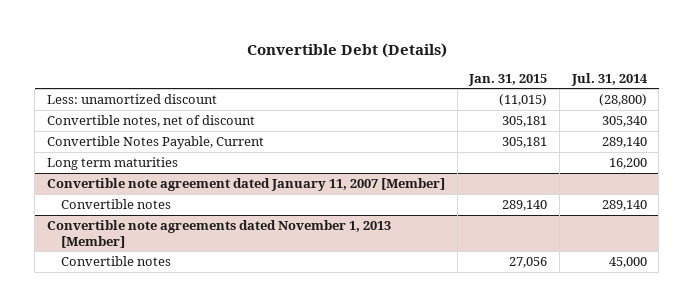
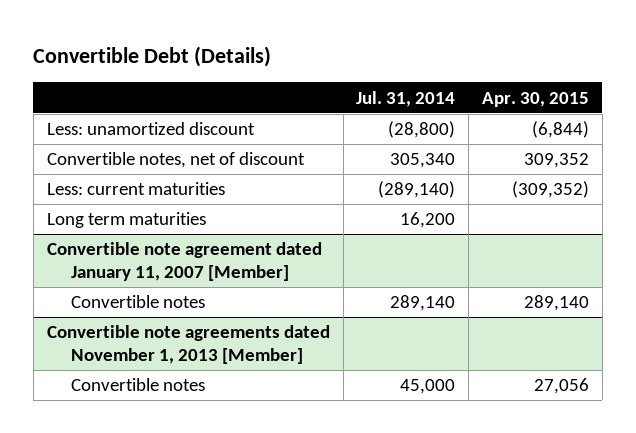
[468,73,548,86] Jan. 31, 2015 -> none
none -> [481,91,589,107] Apr. 30, 2015
[46,135,264,149] Convertible Notes Payable, Current -> none
none -> [46,182,225,196] Less: current maturities

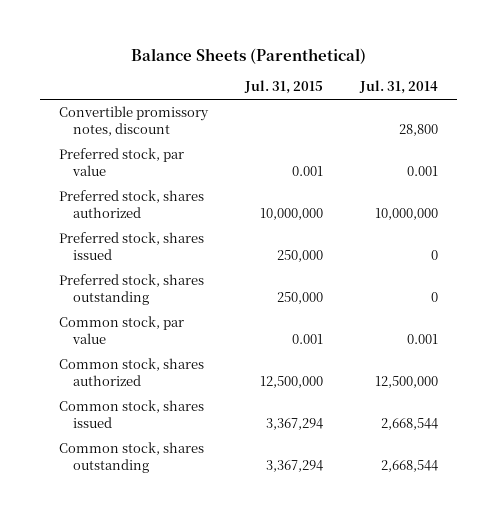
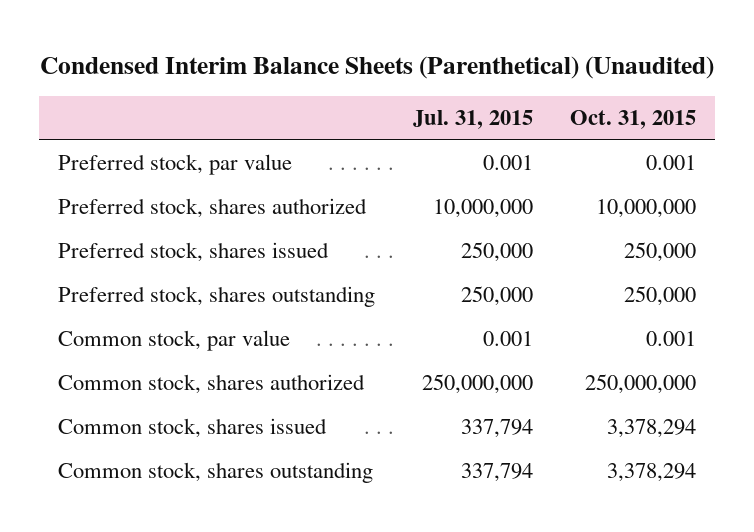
[130,47,366,64] Balance Sheets (Parenthetical) -> [40,55,715,79] Condensed Interim Balance Sheets (Parenthetical) (Unaudited)
[359,80,439,95] Jul. 31, 2014 -> none
none -> [570,110,697,130] Oct. 31, 2015
[58,106,209,137] Convertible promissory notes, discount -> none
[260,376,324,389] 12,500,000 -> [421,374,533,395] 250,000,000
[266,418,324,431] 3,367,294 -> [460,419,533,439] 337,794
[266,460,324,473] 3,367,294 -> [460,463,533,483] 337,794

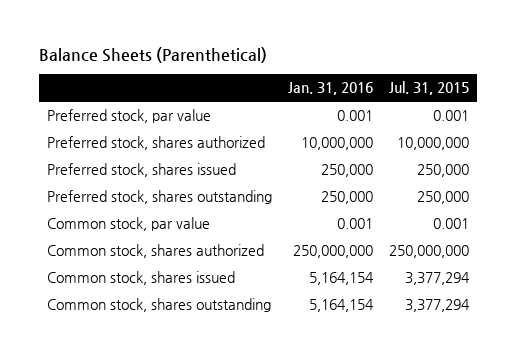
[40,55,715,79] Condensed Interim Balance Sheets (Parenthetical) (Unaudited) -> [39,47,268,64] Balance Sheets (Parenthetical)
[570,110,697,130] Oct. 31, 2015 -> none
none -> [288,82,374,96] Jan. 31, 2016
[460,419,533,439] 337,794 -> [405,272,471,286] 3,377,294
[460,463,533,483] 337,794 -> [405,299,471,313] 3,377,294

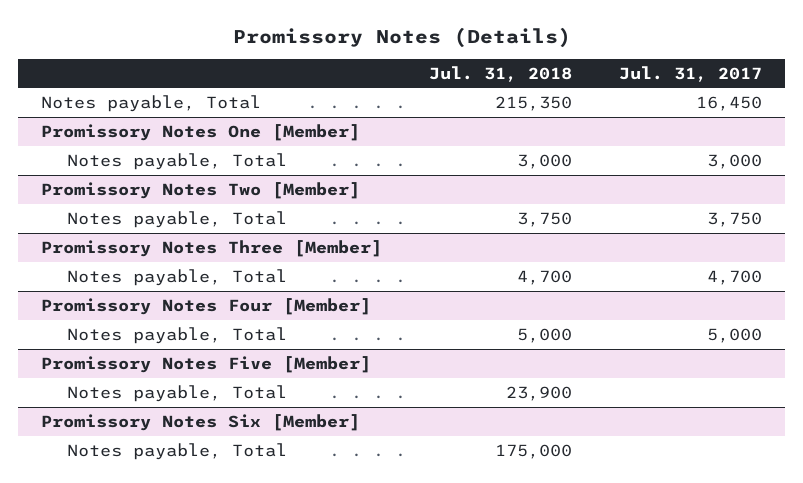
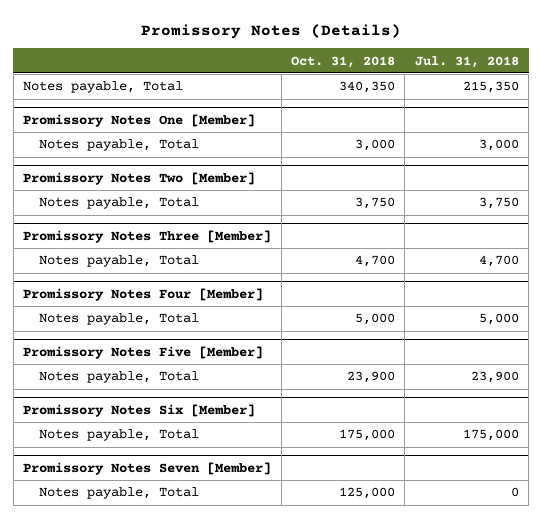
[619,65,763,82] Jul. 31, 2017 -> none
none -> [290,55,395,68] Oct. 31, 2018
none -> [23,461,272,475] Promissory Notes Seven [Member]
none -> [39,487,200,500] Notes payable, Total

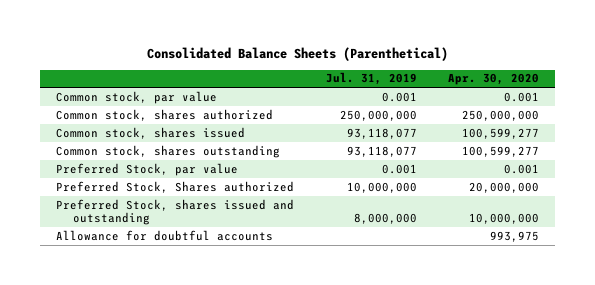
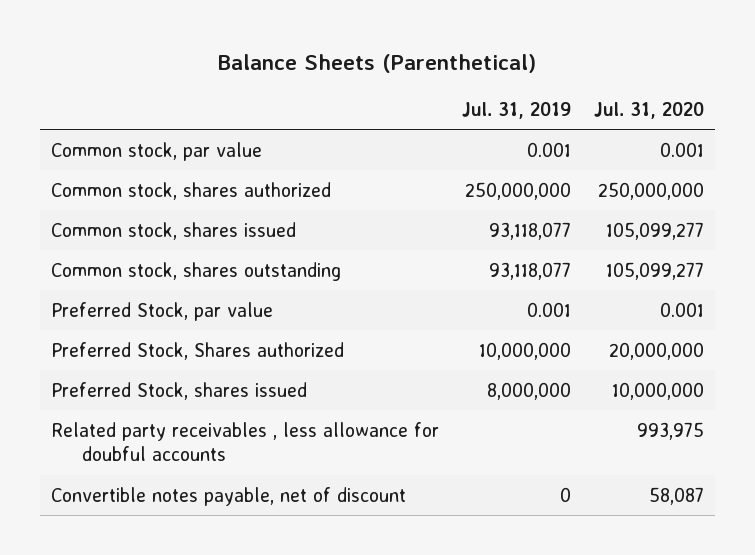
[146,47,448,62] Consolidated Balance Sheets (Parenthetical) -> [218,53,537,73] Balance Sheets (Parenthetical)
[448,73,540,86] Apr. 30, 2020 -> none
none -> [593,101,704,119] Jul. 31, 2020
[56,198,295,226] Preferred Stock, shares issued and outstanding -> [51,381,308,400] Preferred Stock, shares issued
[56,229,274,241] Allowance for doubtful accounts -> [51,421,440,462] Related party receivables , less allowance for doubful accounts
none -> [51,486,407,506] Convertible notes payable, net of discount

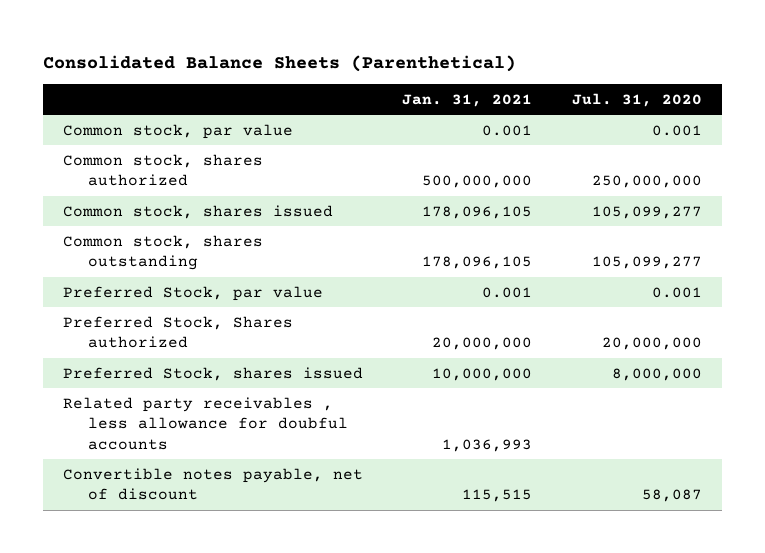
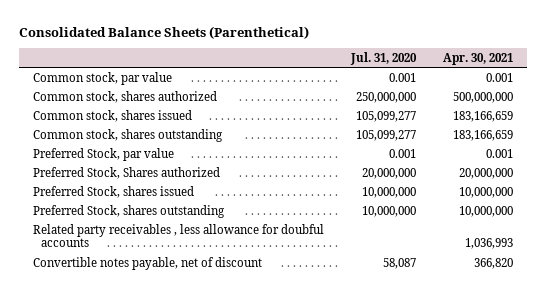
[402,93,533,107] Jan. 31, 2021 -> none
none -> [443,52,514,65] Apr. 30, 2021
[612,367,703,381] 8,000,000 -> [362,186,417,198] 10,000,000
none -> [32,204,225,218] Preferred Stock, shares outstanding

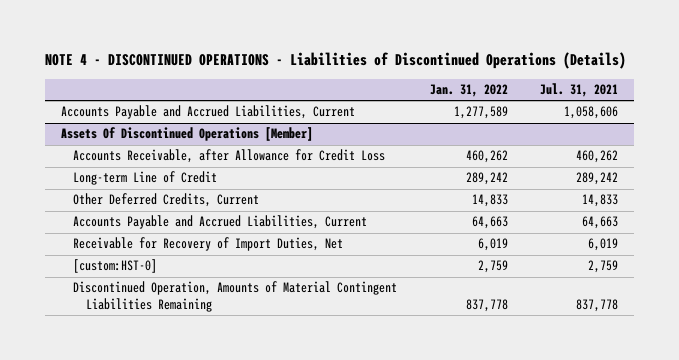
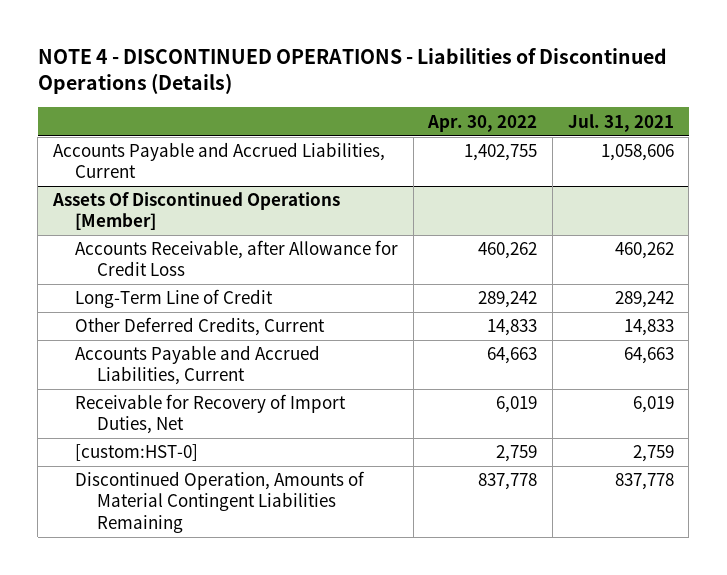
[429,83,508,97] Jan. 31, 2022 -> none
none -> [427,114,538,132] Apr. 30, 2022
[73,171,218,186] Long-term Line of Credit -> [74,289,273,309] Long-Term Line of Credit

